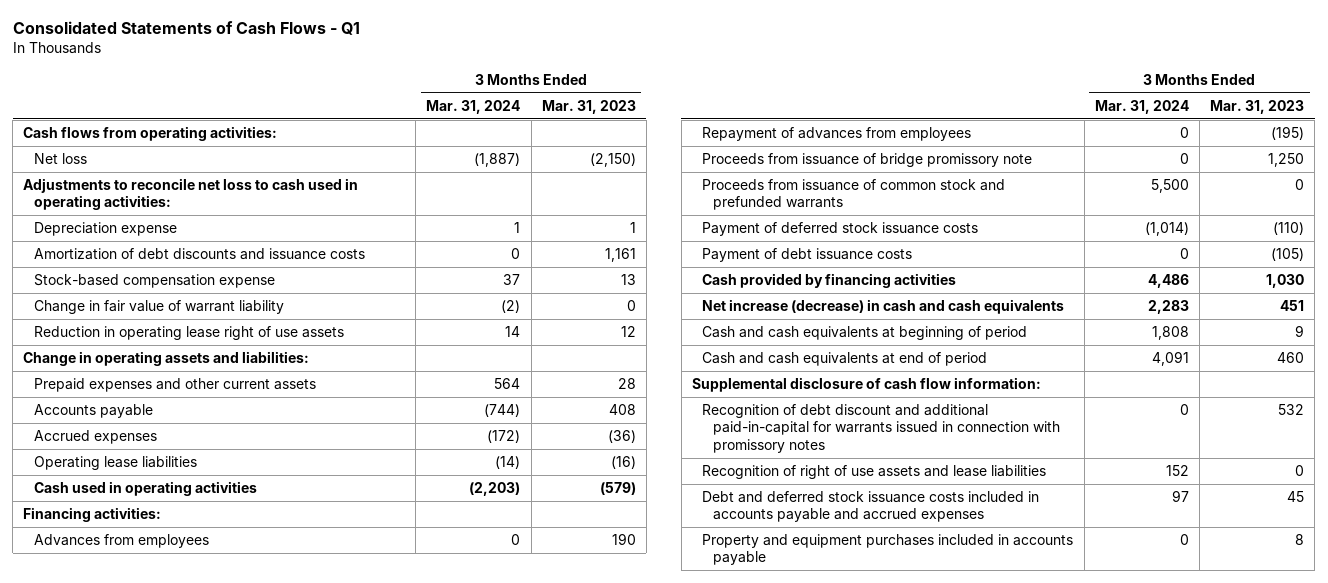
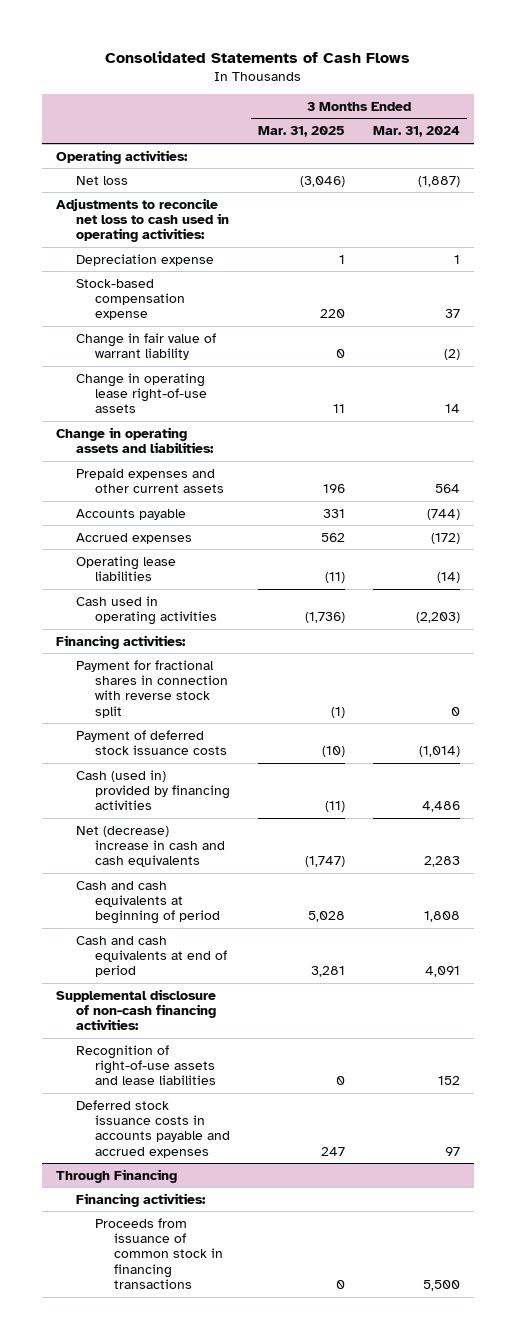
[12,21,360,36] Consolidated Statements of Cash Flows - Q1 -> [105,51,411,64] Consolidated Statements of Cash Flows
[541,99,636,114] Mar. 31, 2023 -> none
none -> [257,126,345,138] Mar. 31, 2025
[23,126,278,142] Cash flows from operating activities: -> [56,149,189,164] Operating activities:
[33,248,365,261] Amortization of debt discounts and issuance costs -> none
[33,326,344,341] Reduction in operating lease right of use assets -> [75,372,207,414] Change in operating lease right-of-use assets
[33,534,209,549] Advances from employees -> none
[702,127,972,142] Repayment of advances from employees -> none
[702,153,1033,168] Proceeds from issuance of bridge promissory note -> none
[702,179,1006,211] Proceeds from issuance of common stock and prefunded warrants -> none
none -> [75,659,228,718] Payment for fractional shares in connection with reverse stock split
[702,248,913,263] Payment of debt issuance costs -> none
[702,273,957,289] Cash provided by financing activities -> [75,769,230,811] Cash (used in) provided by financing activities
[702,299,1065,315] Net increase (decrease) in cash and cash equivalents -> [75,825,225,868] Net (decrease) increase in cash and cash equivalents
[702,404,1060,453] Recognition of debt discount and additional paid-in-capital for warrants issued in connection with promissory notes -> none
[702,534,1074,566] Property and equipment purchases included in accounts payable -> none
[691,377,1041,393] Supplemental disclosure of cash flow information: -> [56,988,217,1031] Supplemental disclosure of non-cash financing activities:
[702,465,1047,480] Recognition of right of use assets and lease liabilities -> [75,1044,216,1086] Recognition of right-of-use assets and lease liabilities
[702,491,1040,523] Debt and deferred stock issuance costs included in accounts payable and accrued expenses -> [75,1099,230,1158] Deferred stock issuance costs in accounts payable and accrued expenses
none -> [56,1168,178,1183] Through Financing
none -> [75,1192,206,1207] Financing activities:
none -> [94,1217,224,1289] Proceeds from issuance of common stock in financing transactions

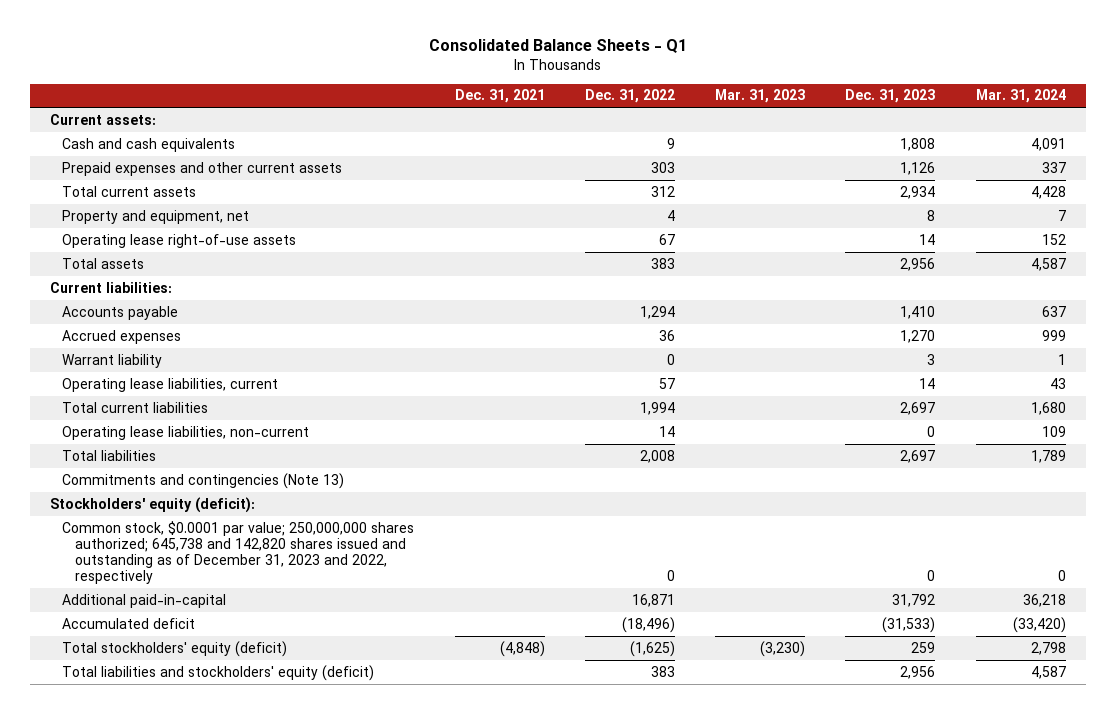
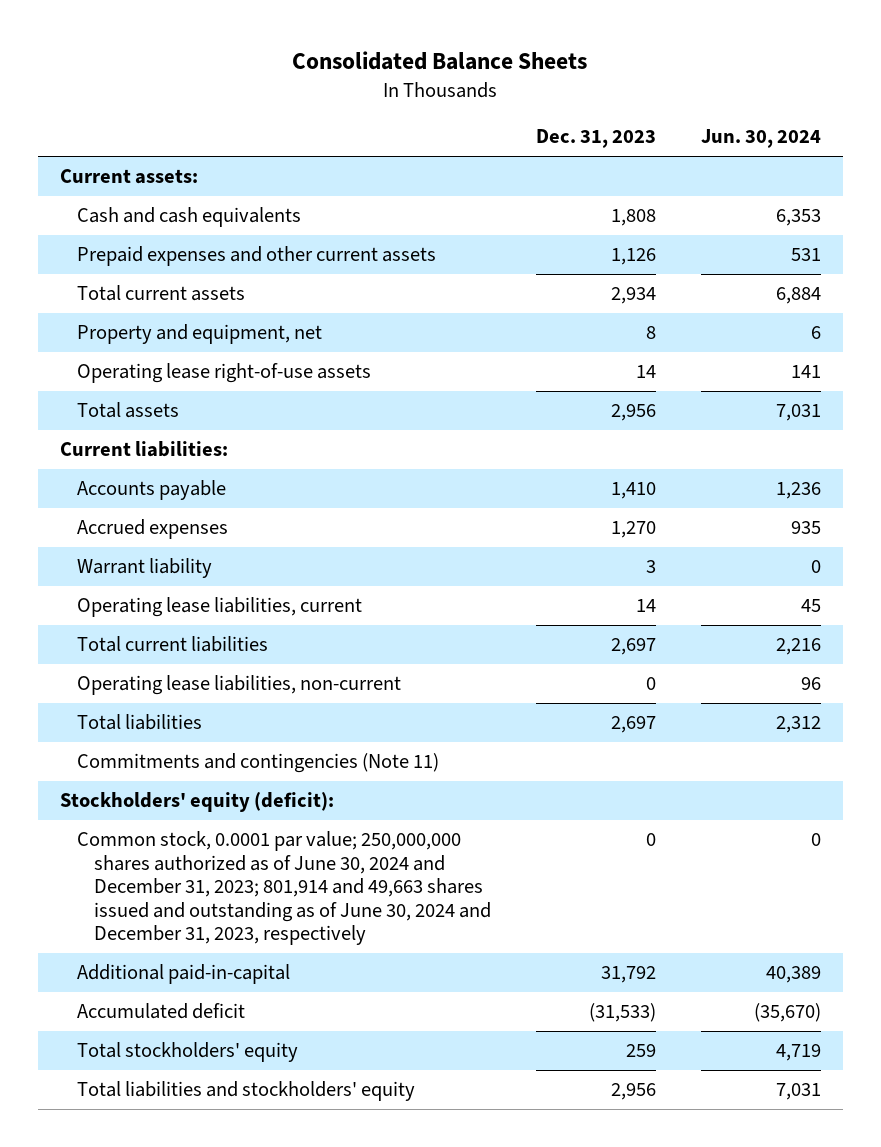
[428,39,687,54] Consolidated Balance Sheets - Q1 -> [292,51,588,71] Consolidated Balance Sheets
[454,89,545,104] Dec. 31, 2021 -> none
[584,89,675,104] Dec. 31, 2022 -> none
[715,89,806,104] Mar. 31, 2023 -> none
[975,89,1066,104] Mar. 31, 2024 -> none
none -> [700,129,821,149] Jun. 30, 2024
[62,472,345,489] Commitments and contingencies (Note 13) -> [77,753,440,774] Commitments and contingencies (Note 11)
[62,520,415,584] Common stock, $0.0001 par value; 250,000,000 shares authorized; 645,738 and 142,820 shares issued and outstanding as of December 31, 2023 and 2022, respectively -> [77,831,492,946] Common stock, 0.0001 par value; 250,000,000 shares authorized as of June 30, 2024 and December 31, 2023; 801,914 and 49,663 shares issued and outstanding as of June 30, 2024 and December 31, 2023, respectively
[62,640,288,657] Total stockholders' equity (deficit) -> [77,1042,299,1063] Total stockholders' equity
[62,664,375,681] Total liabilities and stockholders' equity (deficit) -> [77,1081,416,1102] Total liabilities and stockholders' equity

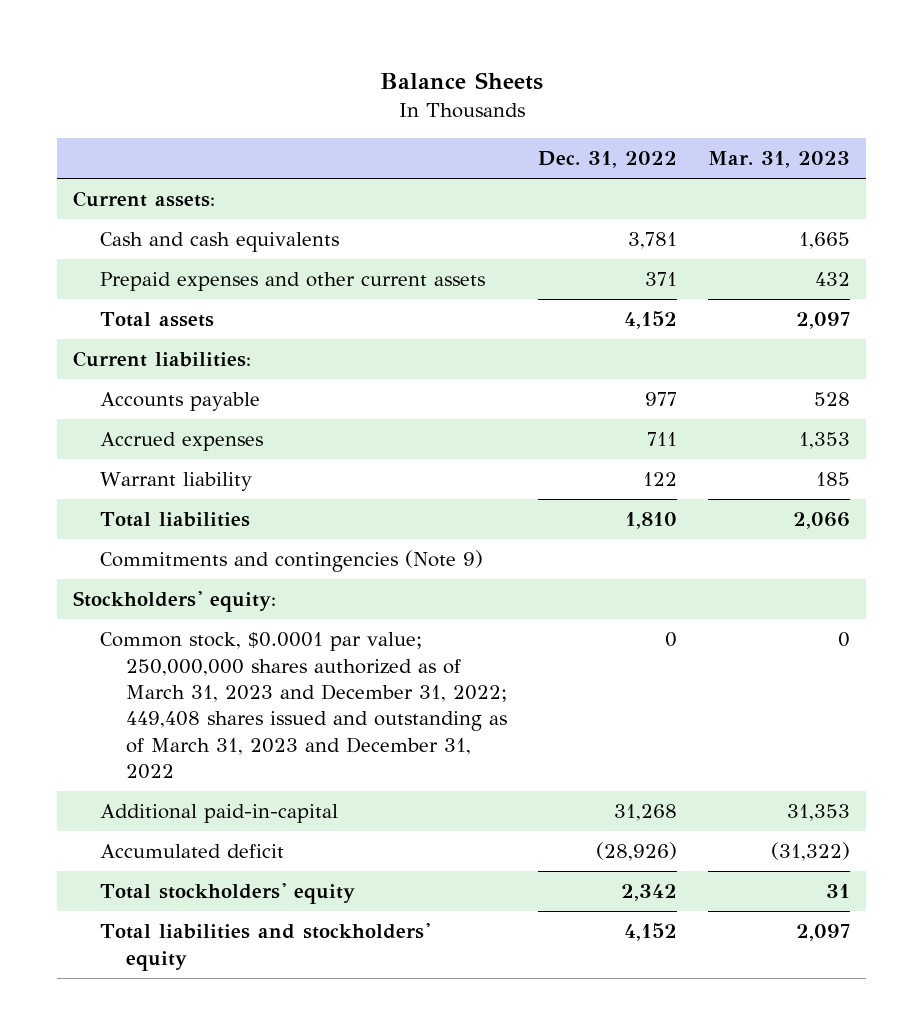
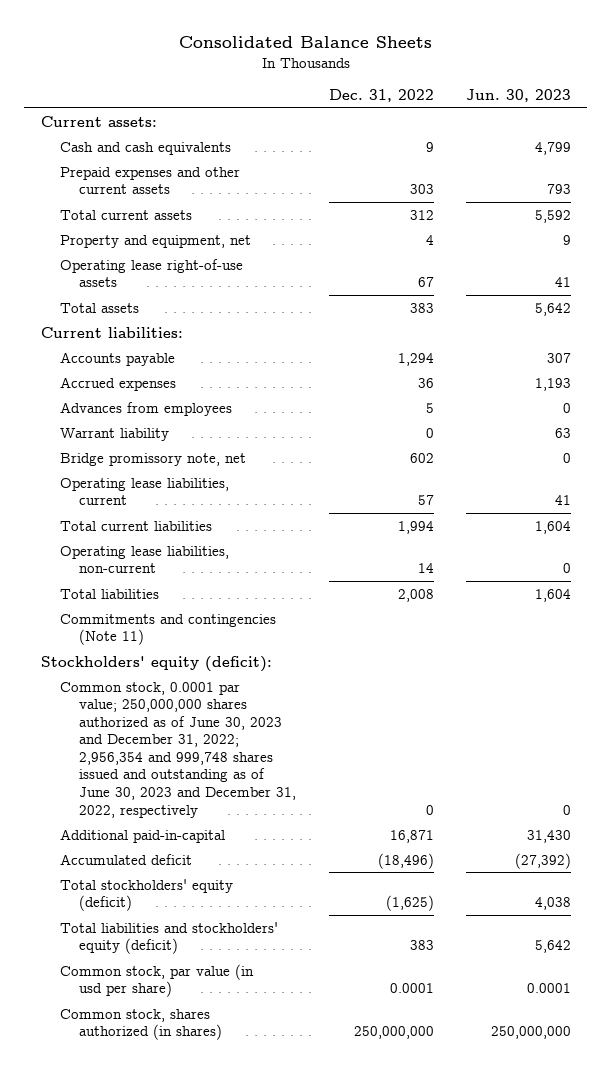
[379,72,543,91] Balance Sheets -> [178,35,432,48] Consolidated Balance Sheets
[708,151,851,169] Mar. 31, 2023 -> none
none -> [466,89,572,103] Jun. 30, 2023
[628,232,678,250] 3,781 -> [425,141,434,152] 9
[645,272,678,287] 371 -> [409,184,434,195] 303
none -> [59,209,192,220] Total current assets
none -> [59,234,251,248] Property and equipment, net
none -> [59,258,243,288] Operating lease right-of-use assets
[624,311,678,330] 4,152 -> [409,302,434,313] 383
[645,392,678,407] 977 -> [397,352,434,366] 1,294
[647,432,678,447] 711 -> [417,377,434,388] 36
none -> [59,401,232,416] Advances from employees
[643,472,678,487] 122 -> [425,427,434,438] 0
none -> [59,452,246,466] Bridge promissory note, net
none -> [59,477,229,506] Operating lease liabilities, current
none -> [59,520,212,531] Total current liabilities
none -> [59,545,229,574] Operating lease liabilities, non-current
[625,512,678,530] 1,810 -> [397,588,434,602] 2,008
[99,550,483,573] Commitments and contingencies (Note 9) -> [59,613,276,646] Commitments and contingencies (Note 11)
[72,591,276,613] Stockholders' equity: -> [40,655,272,672] Stockholders' equity (deficit):
[99,632,508,779] Common stock, $0.0001 par value; 250,000,000 shares authorized as of March 31, 2023 and December 31, 2022; 449,408 shares issued and outstanding as of March 31, 2023 and December 31, 2022 -> [59,681,297,818] Common stock, 0.0001 par value; 250,000,000 shares authorized as of June 30, 2023 and December 31, 2022; 2,956,354 and 999,748 shares issued and outstanding as of June 30, 2023 and December 31, 2022, respectively
[614,804,678,822] 31,268 -> [389,829,434,843] 16,871
[596,842,678,862] (28,926) -> [377,852,434,869] (18,496)
[99,883,355,905] Total stockholders' equity -> [59,878,233,912] Total stockholders' equity (deficit)
[621,884,678,902] 2,342 -> [385,895,434,912] (1,625)
[99,923,430,971] Total liabilities and stockholders' equity -> [59,921,278,955] Total liabilities and stockholders' equity (deficit)
[624,923,678,942] 4,152 -> [409,940,434,951] 383
none -> [59,963,254,998] Common stock, par value (in usd per share)
none -> [59,1008,223,1041] Common stock, shares authorized (in shares)

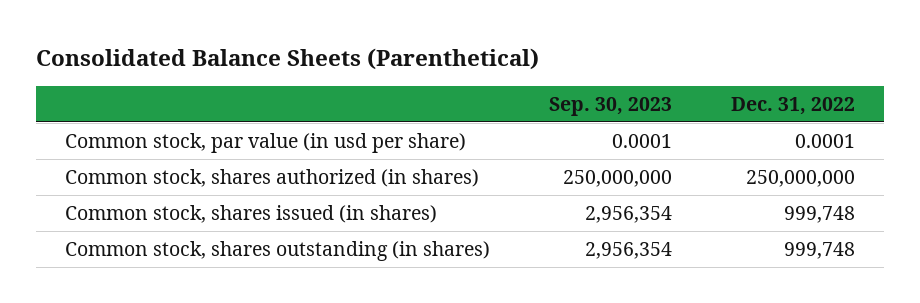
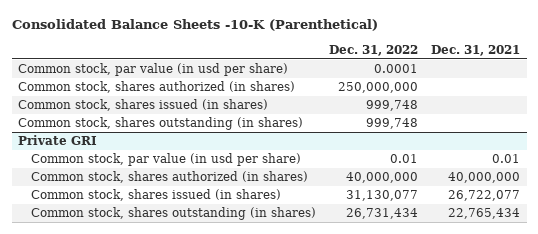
[36,48,540,71] Consolidated Balance Sheets (Parenthetical) -> [11,19,378,32] Consolidated Balance Sheets -10-K (Parenthetical)
[549,96,673,116] Sep. 30, 2023 -> none
none -> [431,44,521,56] Dec. 31, 2021
none -> [18,135,98,146] Private GRI
none -> [30,153,301,167] Common stock, par value (in usd per share)
none -> [30,171,308,184] Common stock, shares authorized (in shares)
none -> [30,189,281,202] Common stock, shares issued (in shares)
none -> [30,207,316,221] Common stock, shares outstanding (in shares)

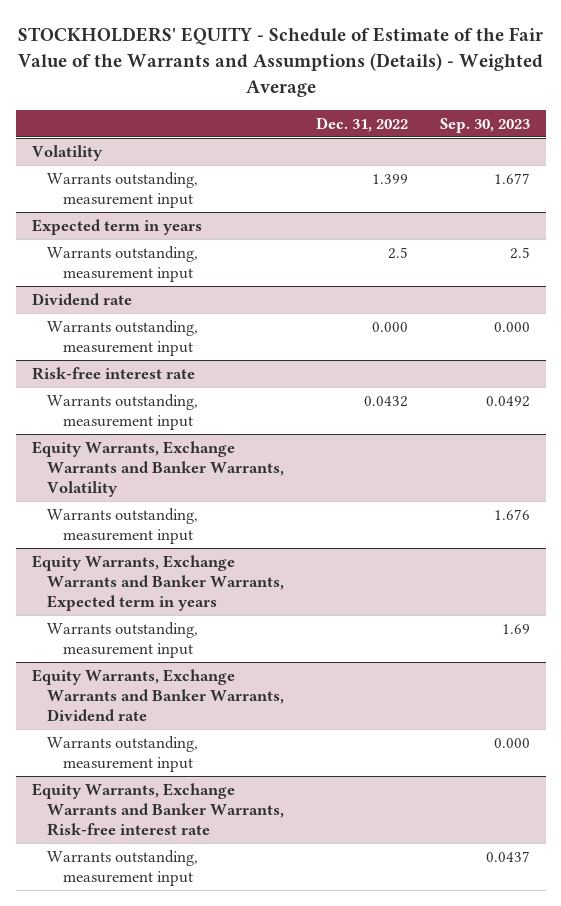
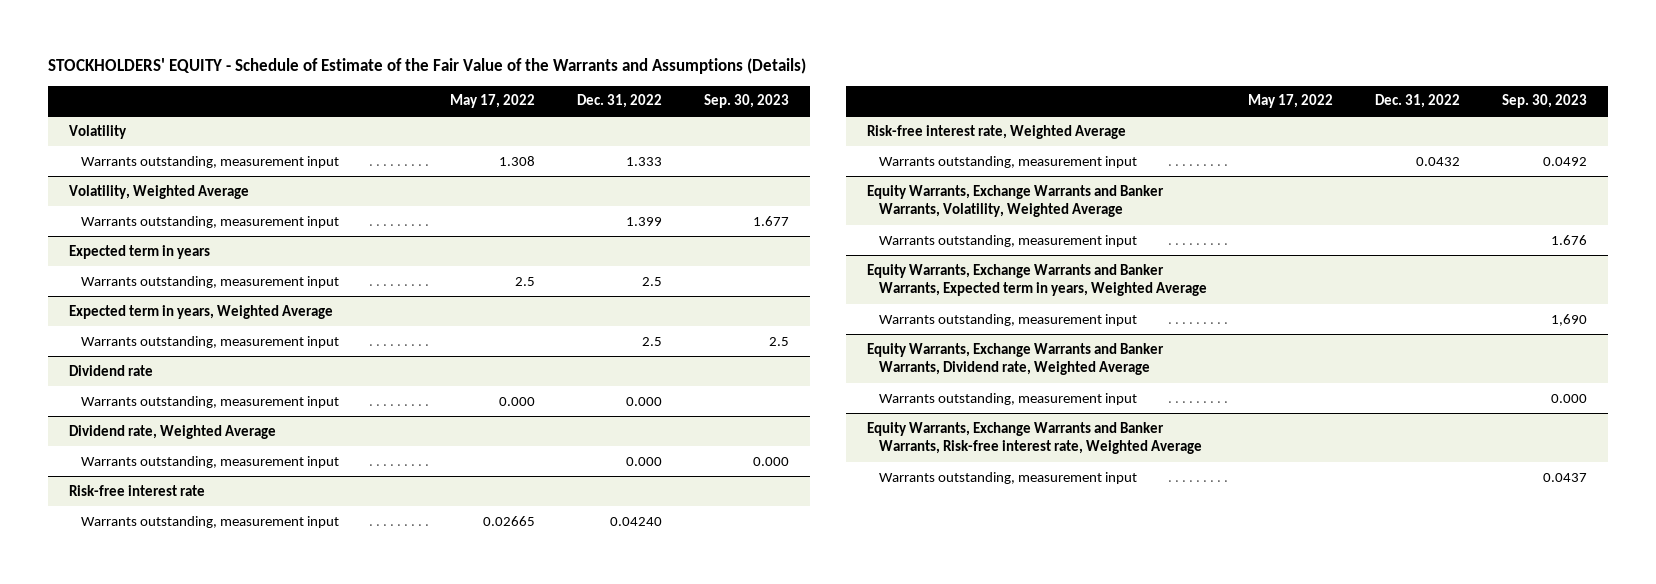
[17,27,543,98] STOCKHOLDERS' EQUITY - Schedule of Estimate of the Fair Value of the Warrants and Assumptions (Details) - Weighted Average -> [48,57,807,74] STOCKHOLDERS' EQUITY - Schedule of Estimate of the Fair Value of the Warrants and Assumptions (Details)
none -> [450,94,536,109] May 17, 2022
none -> [80,155,339,168] Warrants outstanding, measurement input
none -> [69,184,250,199] Volatility, Weighted Average
none -> [80,275,339,288] Warrants outstanding, measurement input
none -> [69,304,334,319] Expected term in years, Weighted Average
none -> [80,395,339,408] Warrants outstanding, measurement input
none -> [69,424,277,439] Dividend rate, Weighted Average
none -> [80,515,339,528] Warrants outstanding, measurement input
none -> [867,124,1127,139] Risk-free interest rate, Weighted Average
[31,441,285,497] Equity Warrants, Exchange Warrants and Banker Warrants, Volatility -> [867,184,1165,218] Equity Warrants, Exchange Warrants and Banker Warrants, Volatility, Weighted Average
[31,555,285,611] Equity Warrants, Exchange Warrants and Banker Warrants, Expected term in years -> [867,263,1207,297] Equity Warrants, Exchange Warrants and Banker Warrants, Expected term in years, Weighted Average
[501,624,530,635] 1.69 -> [1550,313,1587,326] 1,690
[31,669,285,721] Equity Warrants, Exchange Warrants and Banker Warrants, Dividend rate -> [867,342,1165,376] Equity Warrants, Exchange Warrants and Banker Warrants, Dividend rate, Weighted Average
[31,783,285,836] Equity Warrants, Exchange Warrants and Banker Warrants, Risk-free interest rate -> [867,421,1202,455] Equity Warrants, Exchange Warrants and Banker Warrants, Risk-free interest rate, Weighted Average

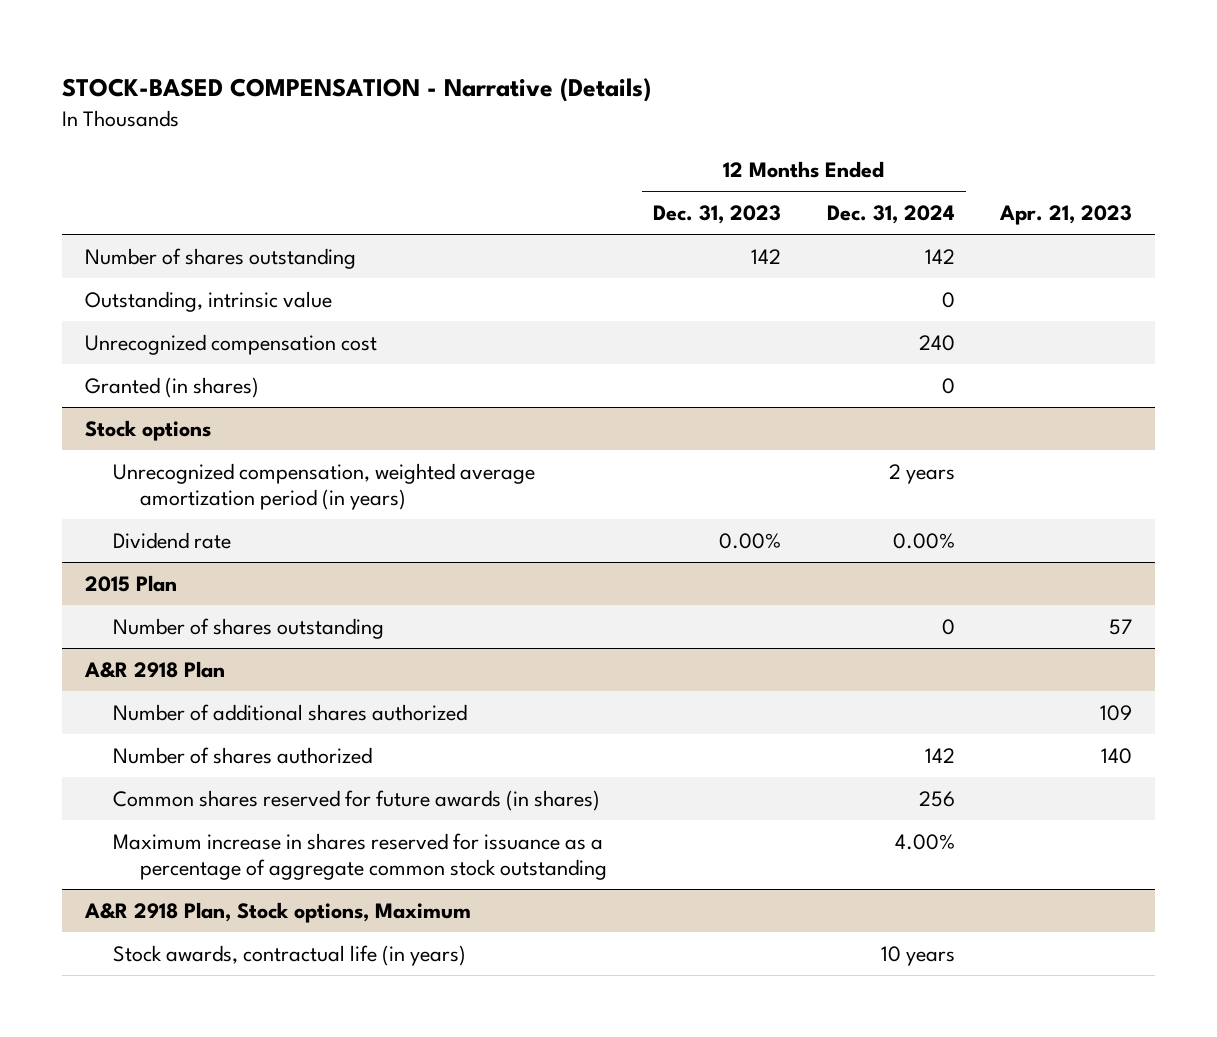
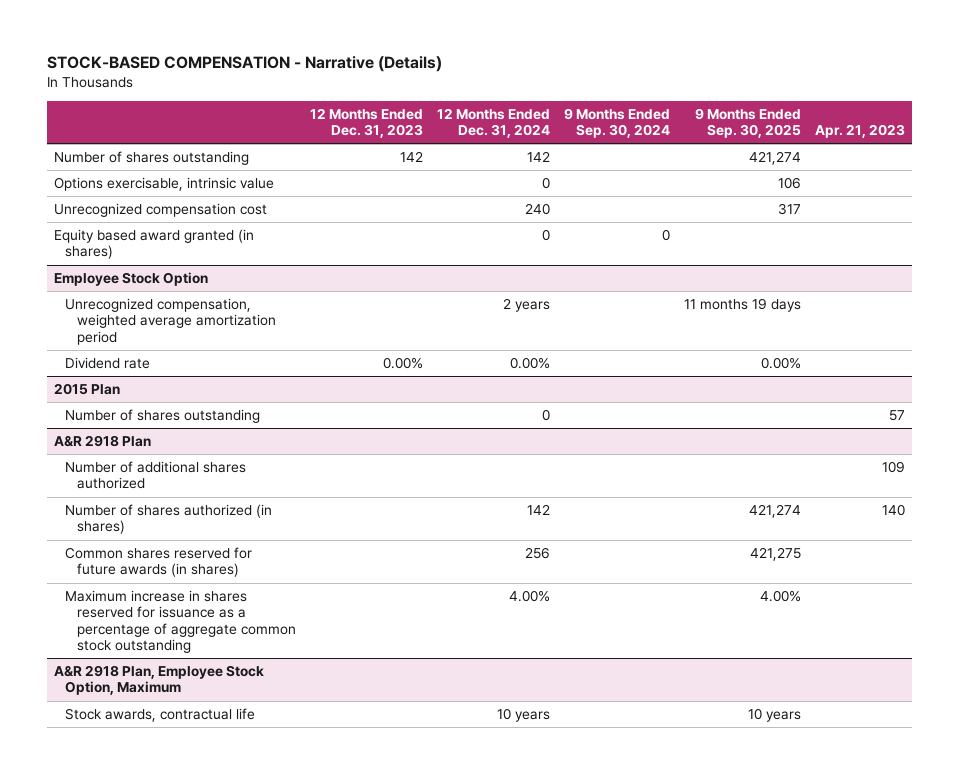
none -> [563,107,670,139] 9 Months Ended Sep. 30, 2024
none -> [694,107,801,139] 9 Months Ended Sep. 30, 2025
[84,290,332,312] Outstanding, intrinsic value -> [53,176,274,191] Options exercisable, intrinsic value
[84,376,259,398] Granted (in shares) -> [53,228,254,260] Equity based award granted (in shares)
[84,419,211,441] Stock options -> [53,271,208,286] Employee Stock Option
[112,462,535,511] Unrecognized compensation, weighted average amortization period (in years) -> [65,297,276,345] Unrecognized compensation, weighted average amortization period
[112,746,372,764] Number of shares authorized -> [65,503,273,535] Number of shares authorized (in shares)
[83,901,471,923] A&R 2918 Plan, Stock options, Maximum -> [53,664,264,696] A&R 2918 Plan, Employee Stock Option, Maximum
[112,944,466,966] Stock awards, contractual life (in years) -> [65,707,256,722] Stock awards, contractual life

